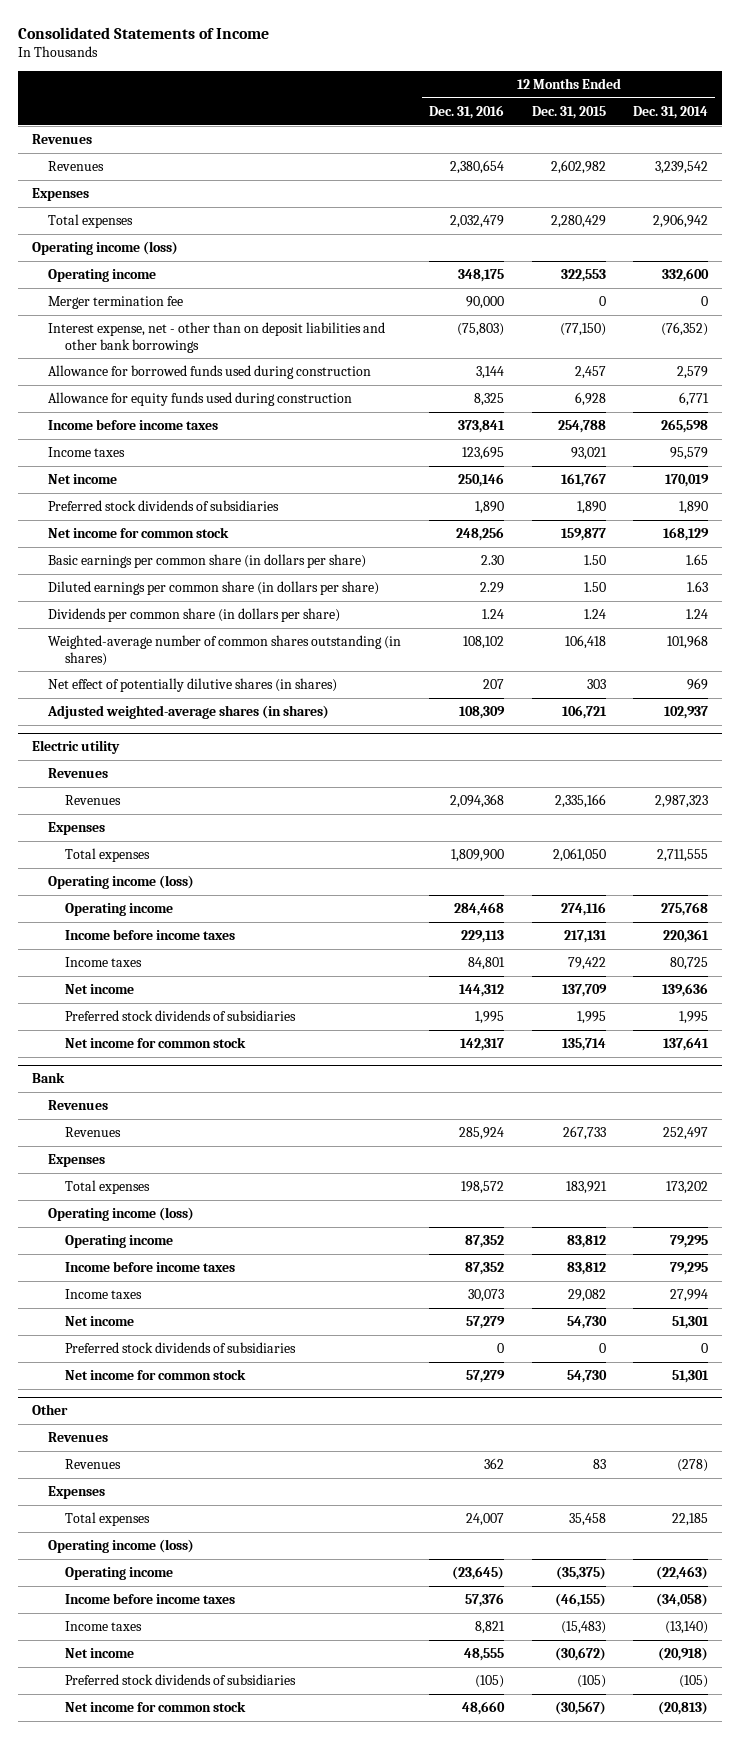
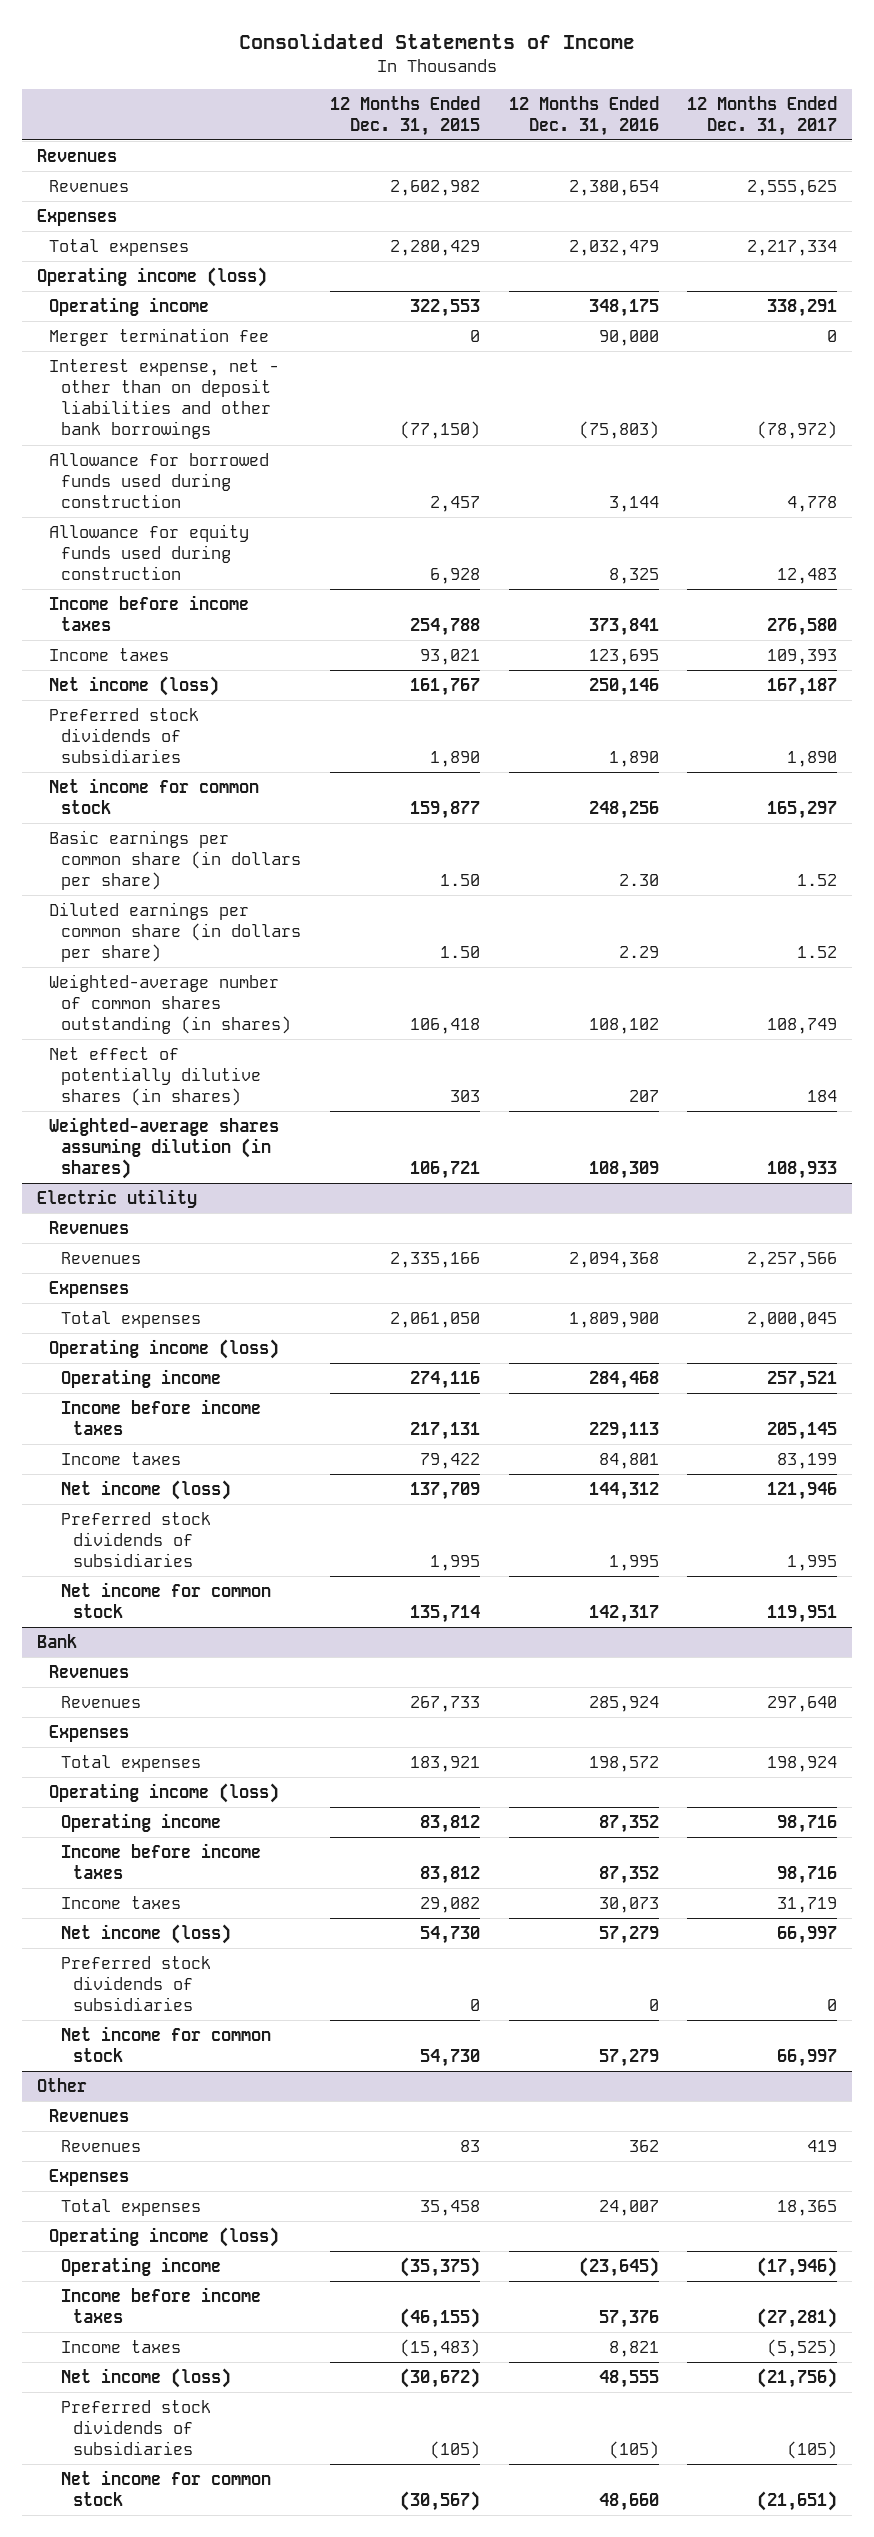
[633,105,709,119] Dec. 31, 2014 -> none
none -> [687,95,838,136] 12 Months Ended Dec. 31, 2017
[48,474,118,485] Net income -> [48,675,219,696] Net income (loss)
[48,608,341,623] Dividends per common share (in dollars per share) -> none
[47,705,330,720] Adjusted weighted-average shares (in shares) -> [48,1116,279,1180] Weighted-average shares assuming dilution (in shares)
[64,984,134,995] Net income -> [61,1479,232,1500] Net income (loss)
[64,1316,134,1327] Net income -> [61,1923,232,1944] Net income (loss)
[64,1648,134,1659] Net income -> [61,2367,232,2388] Net income (loss)

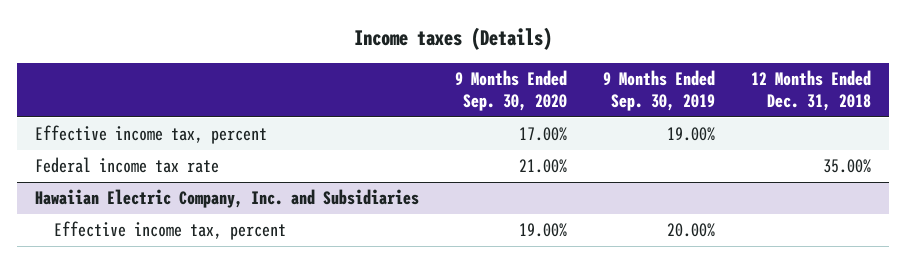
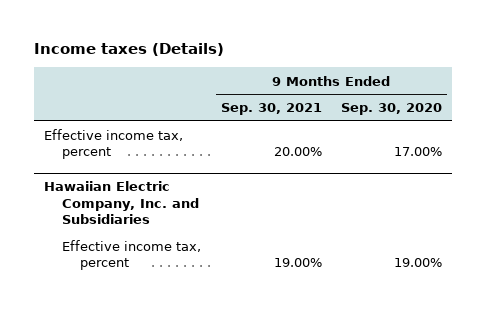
[602,70,715,112] 9 Months Ended Sep. 30, 2019 -> none
[750,70,871,112] 12 Months Ended Dec. 31, 2018 -> none
none -> [220,103,322,116] Sep. 30, 2021
[35,157,220,174] Federal income tax rate -> none

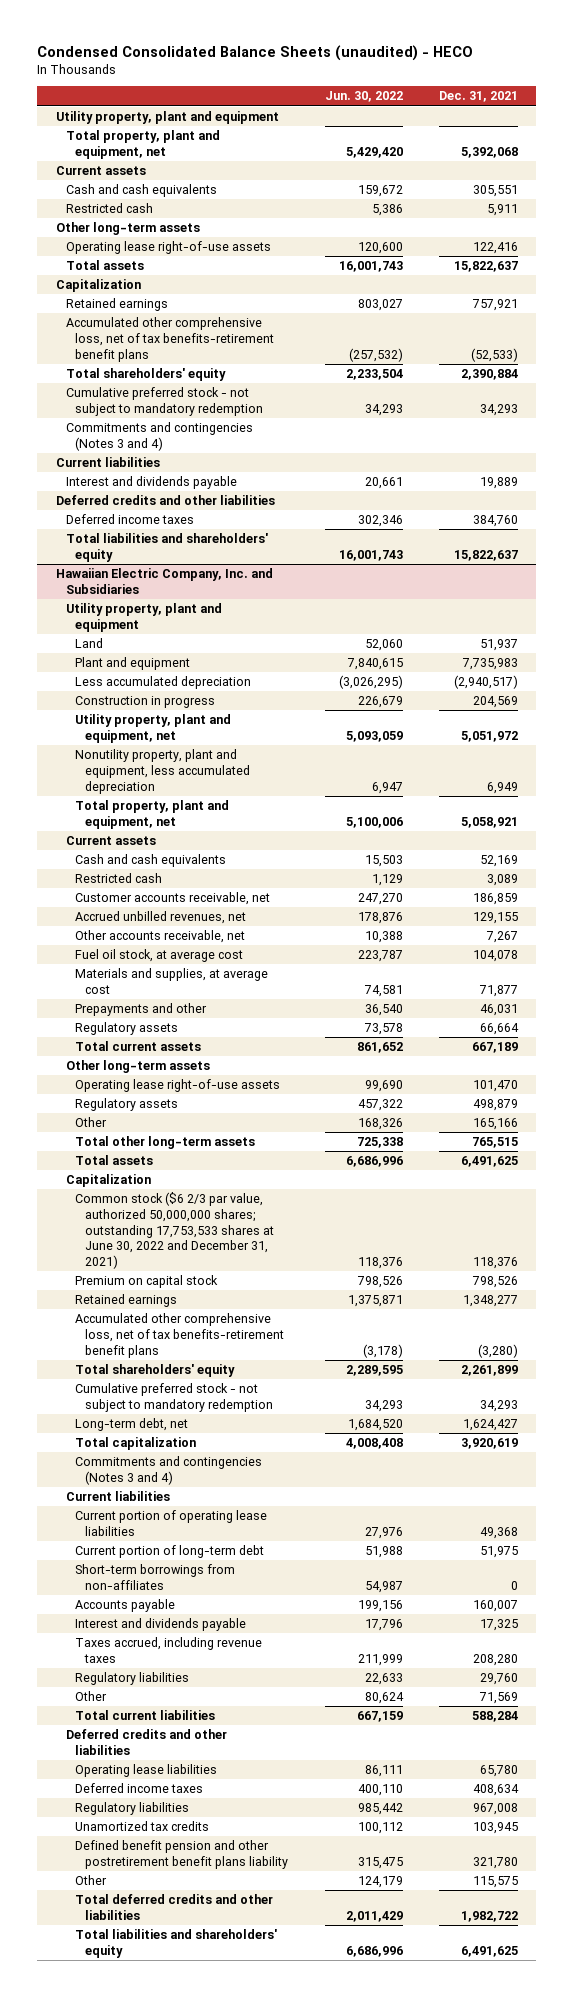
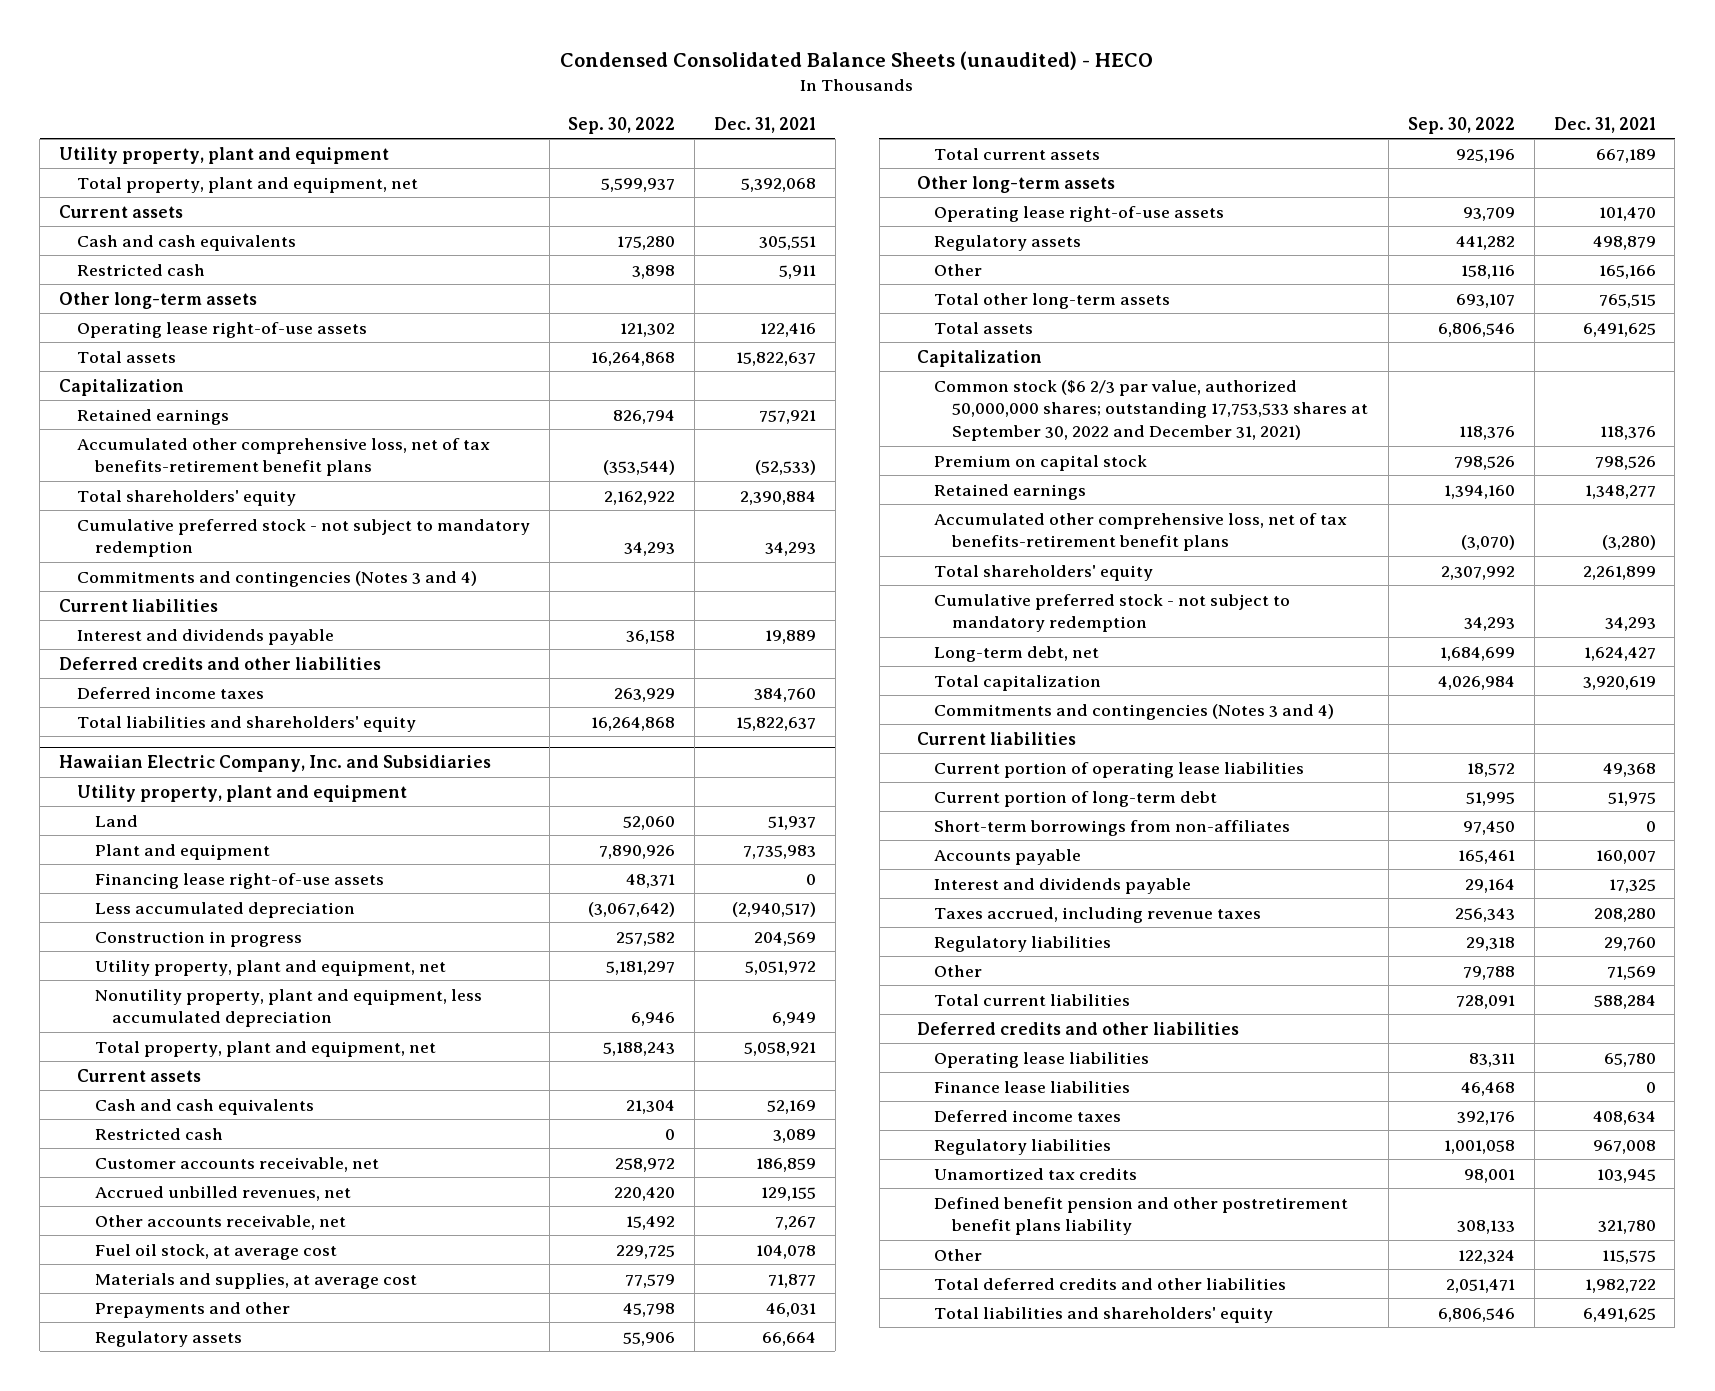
[324,91,403,103] Jun. 30, 2022 -> none
none -> [568,116,676,134] Sep. 30, 2022
none -> [94,872,384,889] Financing lease right-of-use assets
[75,1192,275,1270] Common stock ($6 2/3 par value, authorized 50,000,000 shares; outstanding 17,753,533 shares at June 30, 2022 and December 31, 2021) -> [934,379,1369,442] Common stock ($6 2/3 par value, authorized 50,000,000 shares; outstanding 17,753,533 shares at September 30, 2022 and December 31, 2021)
none -> [934,1080,1131,1093] Finance lease liabilities

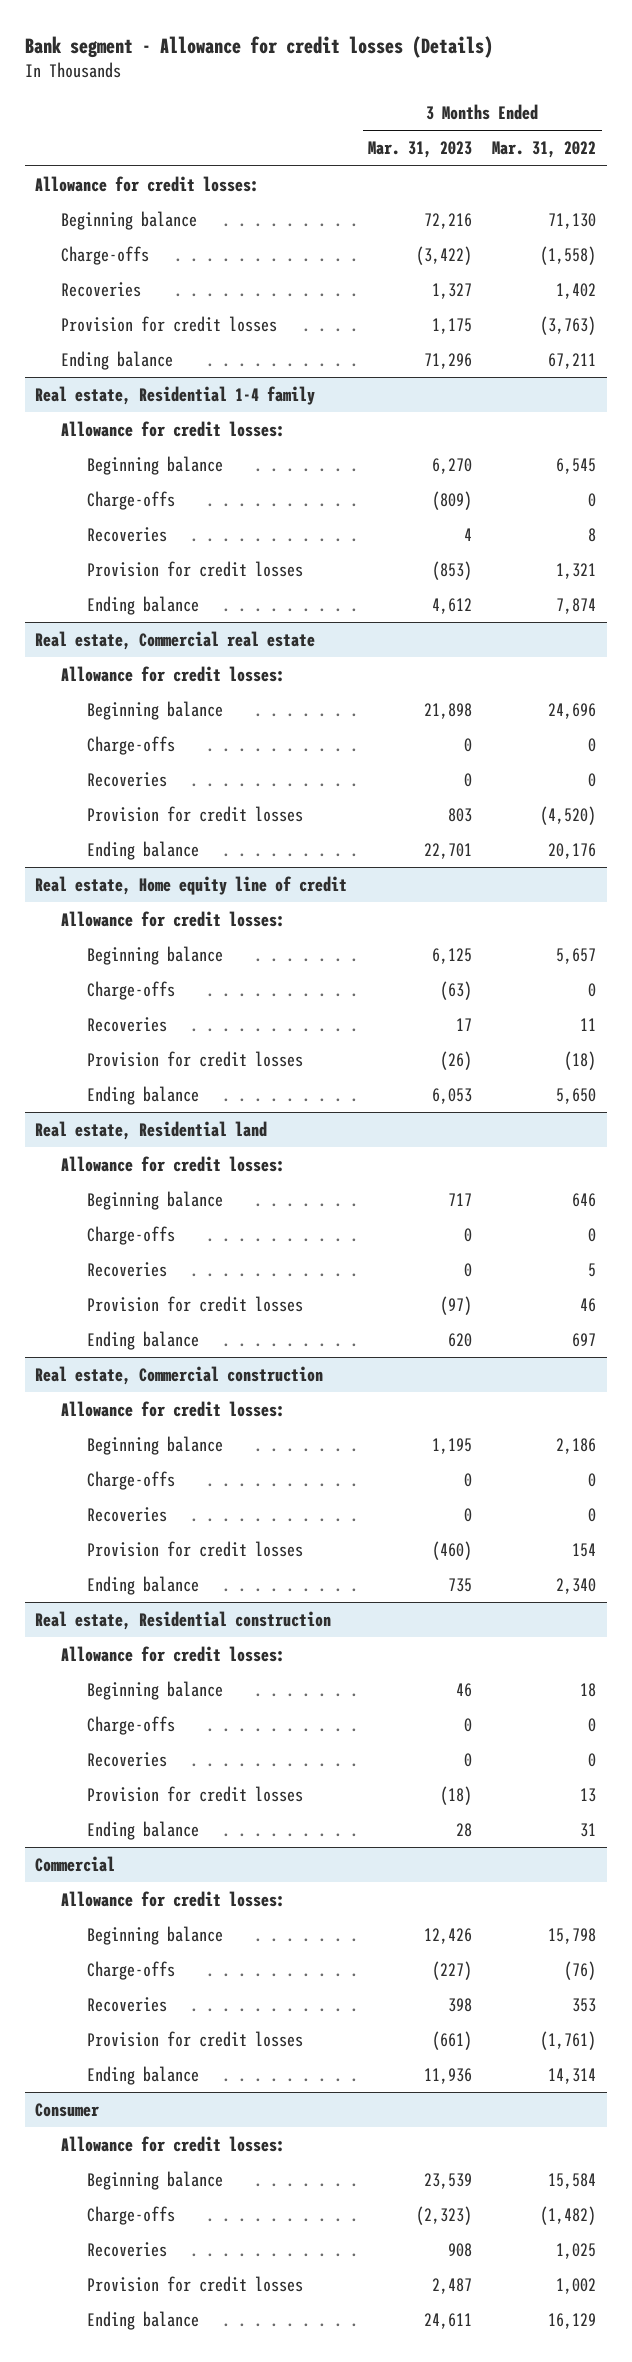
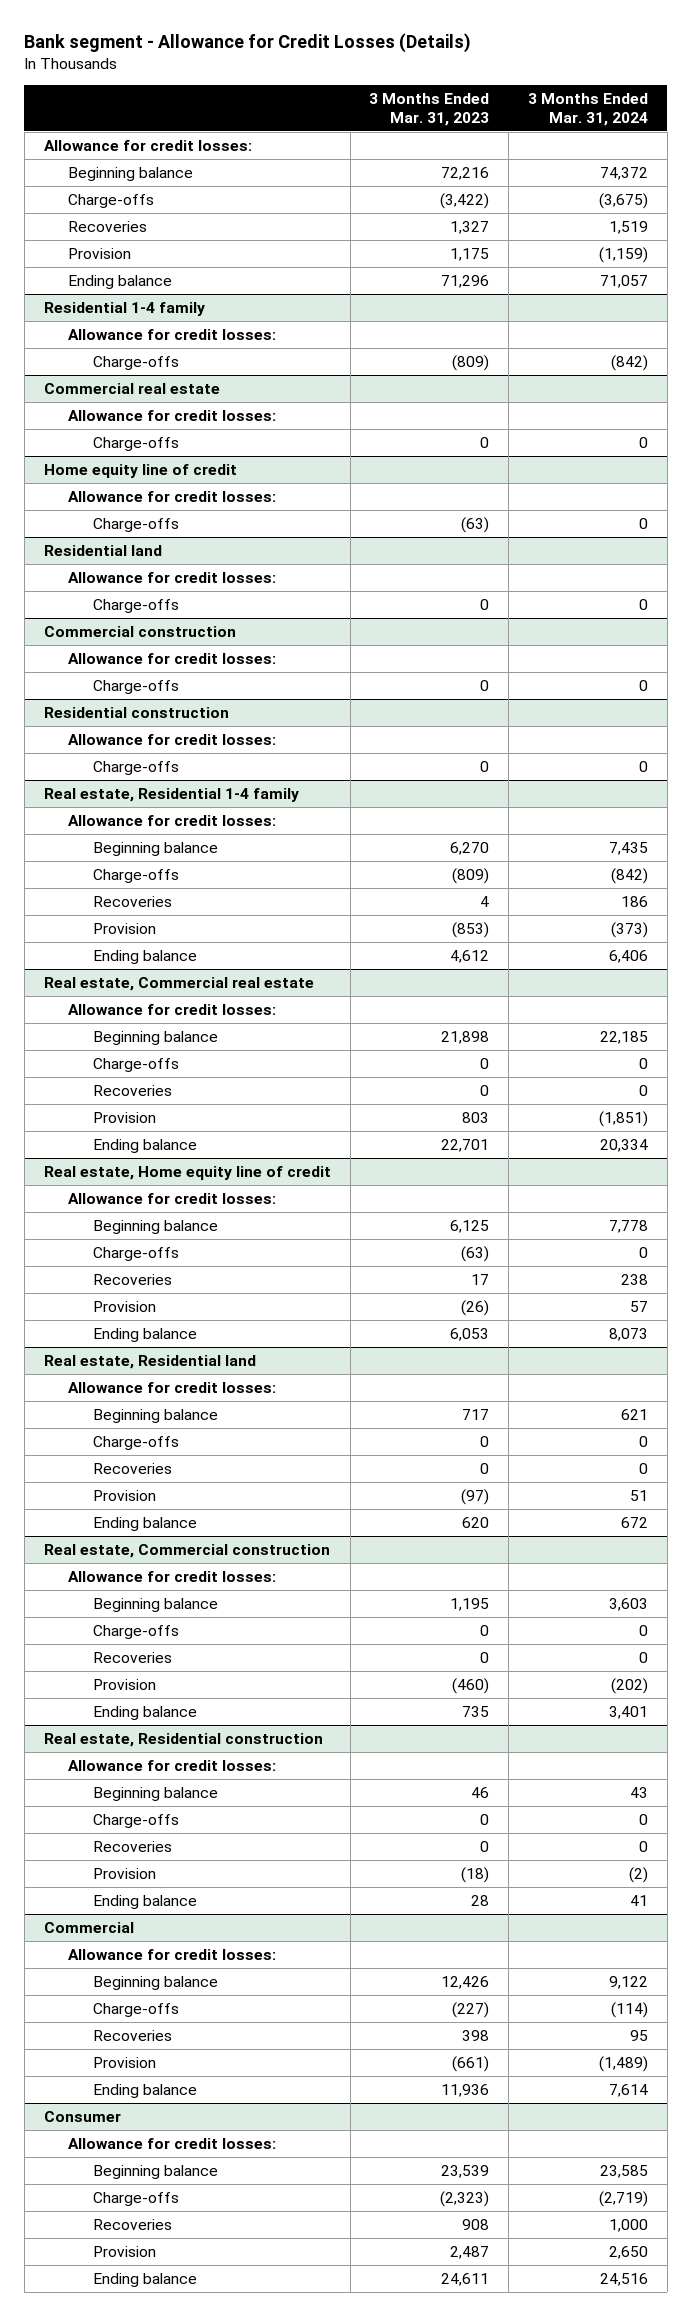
[25,36,494,59] Bank segment - Allowance for credit losses (Details) -> [24,33,472,54] Bank segment - Allowance for Credit Losses (Details)
[492,141,597,159] Mar. 31, 2022 -> none
none -> [528,92,649,126] 3 Months Ended Mar. 31, 2024
[61,315,278,332] Provision for credit losses -> [68,247,132,259] Provision
none -> [43,301,205,316] Residential 1-4 family
none -> [68,328,277,340] Allowance for credit losses:
none -> [92,355,179,370] Charge-offs
none -> [43,382,220,394] Commercial real estate
none -> [68,409,277,421] Allowance for credit losses:
none -> [92,436,179,451] Charge-offs
none -> [43,463,237,478] Home equity line of credit
none -> [68,490,277,502] Allowance for credit losses:
none -> [92,517,179,532] Charge-offs
none -> [43,544,162,556] Residential land
none -> [68,571,277,583] Allowance for credit losses:
none -> [92,598,179,613] Charge-offs
none -> [43,625,236,637] Commercial construction
none -> [68,652,277,664] Allowance for credit losses:
none -> [92,679,179,694] Charge-offs
none -> [43,706,229,718] Residential construction
none -> [68,733,277,745] Allowance for credit losses:
none -> [92,760,179,775] Charge-offs
[86,560,303,577] Provision for credit losses -> [92,922,156,934] Provision
[86,805,303,822] Provision for credit losses -> [92,1111,156,1123] Provision
[86,1050,303,1067] Provision for credit losses -> [92,1300,156,1312] Provision
[86,1295,303,1312] Provision for credit losses -> [92,1489,156,1501] Provision
[86,1540,303,1557] Provision for credit losses -> [92,1678,156,1690] Provision
[86,1785,303,1802] Provision for credit losses -> [92,1867,156,1879] Provision
[86,2030,303,2047] Provision for credit losses -> [92,2056,156,2068] Provision
[86,2275,303,2292] Provision for credit losses -> [92,2245,156,2257] Provision

